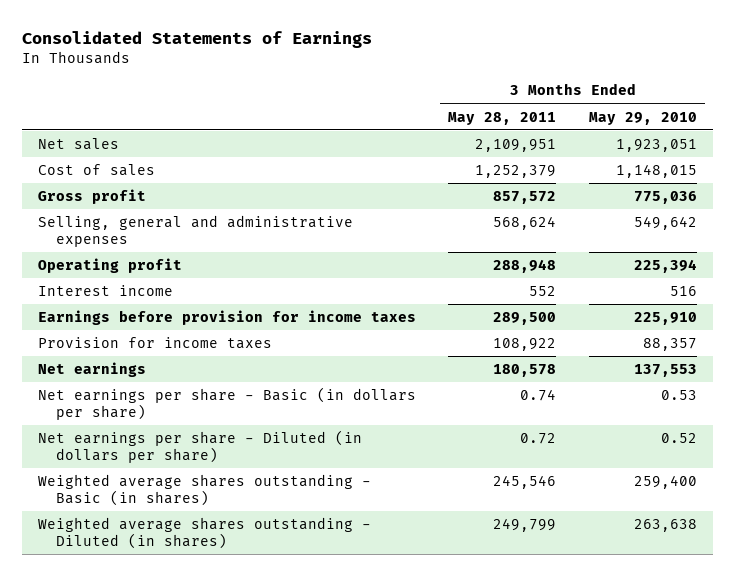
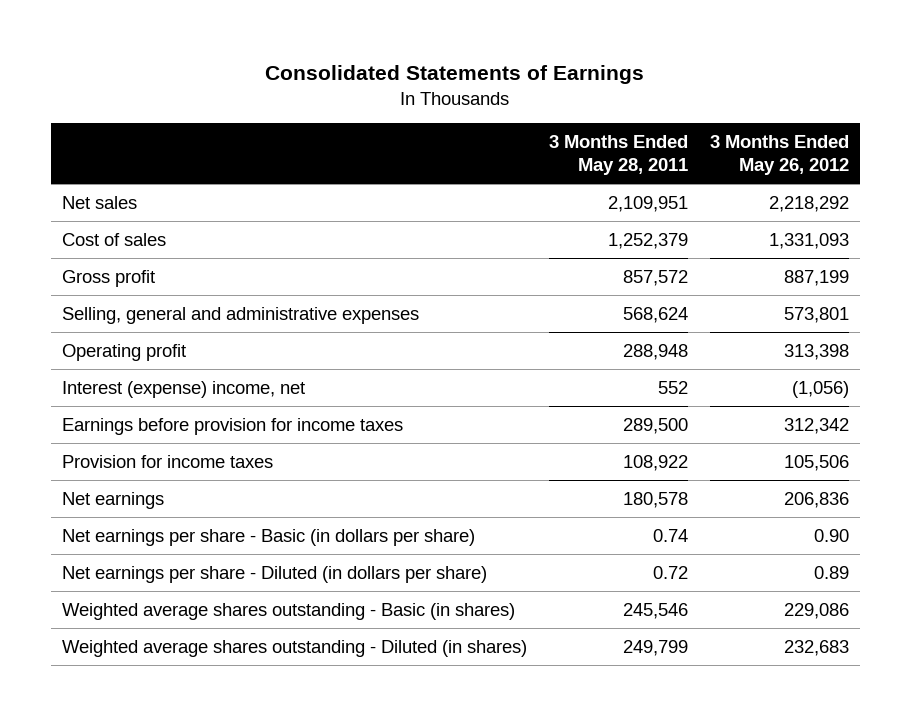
[589,111,698,125] May 29, 2010 -> none
none -> [709,134,849,176] 3 Months Ended May 26, 2012
[37,285,173,297] Interest income -> [62,380,306,398] Interest (expense) income, net

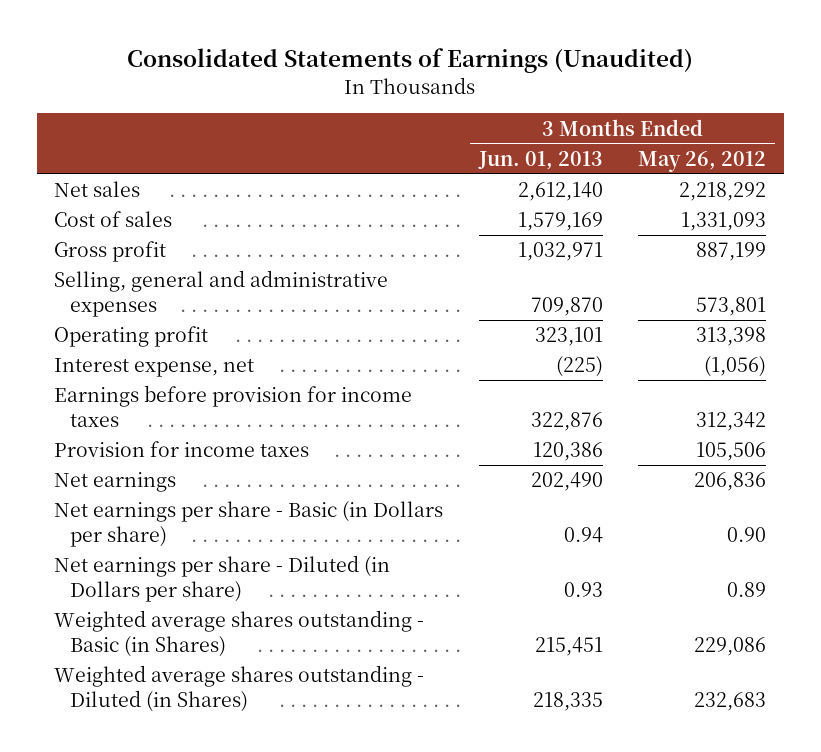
[265,64,645,84] Consolidated Statements of Earnings -> [127,48,694,74] Consolidated Statements of Earnings (Unaudited)
[548,134,688,176] 3 Months Ended May 28, 2011 -> none
none -> [477,150,603,170] Jun. 01, 2013
[62,380,306,398] Interest (expense) income, net -> [54,358,255,378] Interest expense, net
[62,528,476,546] Net earnings per share - Basic (in dollars per share) -> [54,501,444,548] Net earnings per share - Basic (in Dollars per share)
[62,565,488,583] Net earnings per share - Diluted (in dollars per share) -> [54,555,391,603] Net earnings per share - Diluted (in Dollars per share)
[62,602,516,620] Weighted average shares outstanding - Basic (in shares) -> [54,610,425,658] Weighted average shares outstanding - Basic (in Shares)
[62,639,528,657] Weighted average shares outstanding - Diluted (in shares) -> [54,665,425,713] Weighted average shares outstanding - Diluted (in Shares)

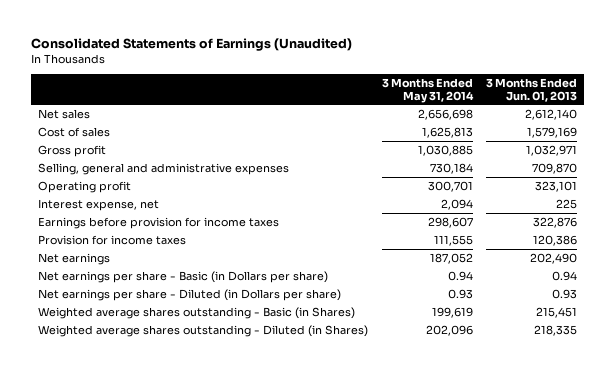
[638,150,767,172] May 26, 2012 -> none
none -> [381,77,474,103] 3 Months Ended May 31, 2014
[555,356,603,378] (225) -> [556,198,578,209] 225

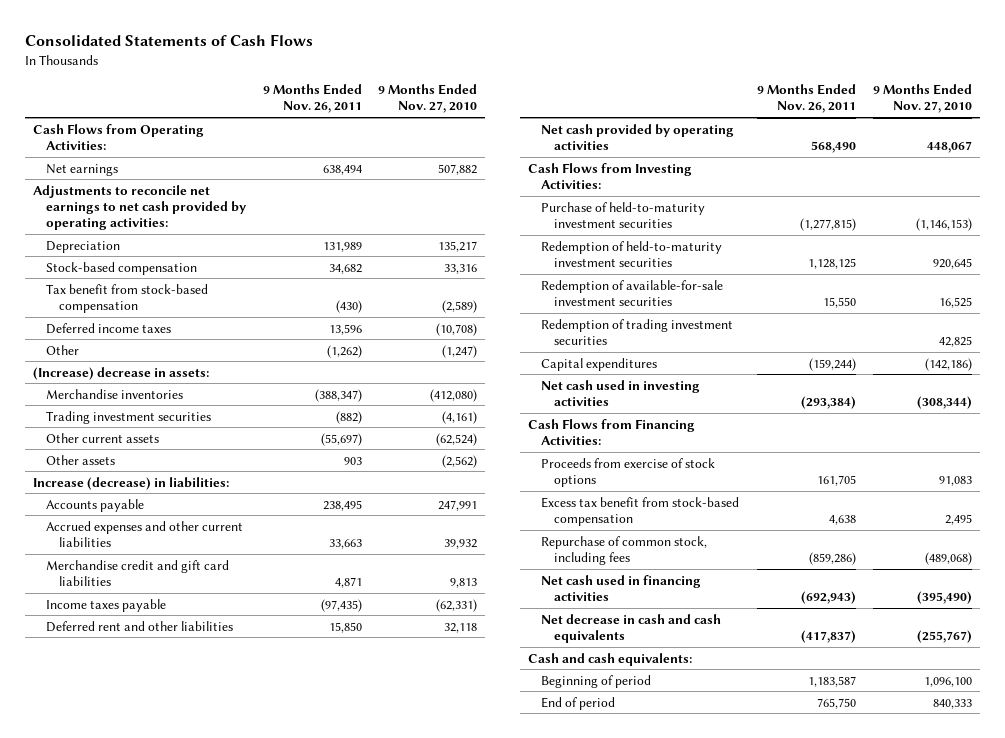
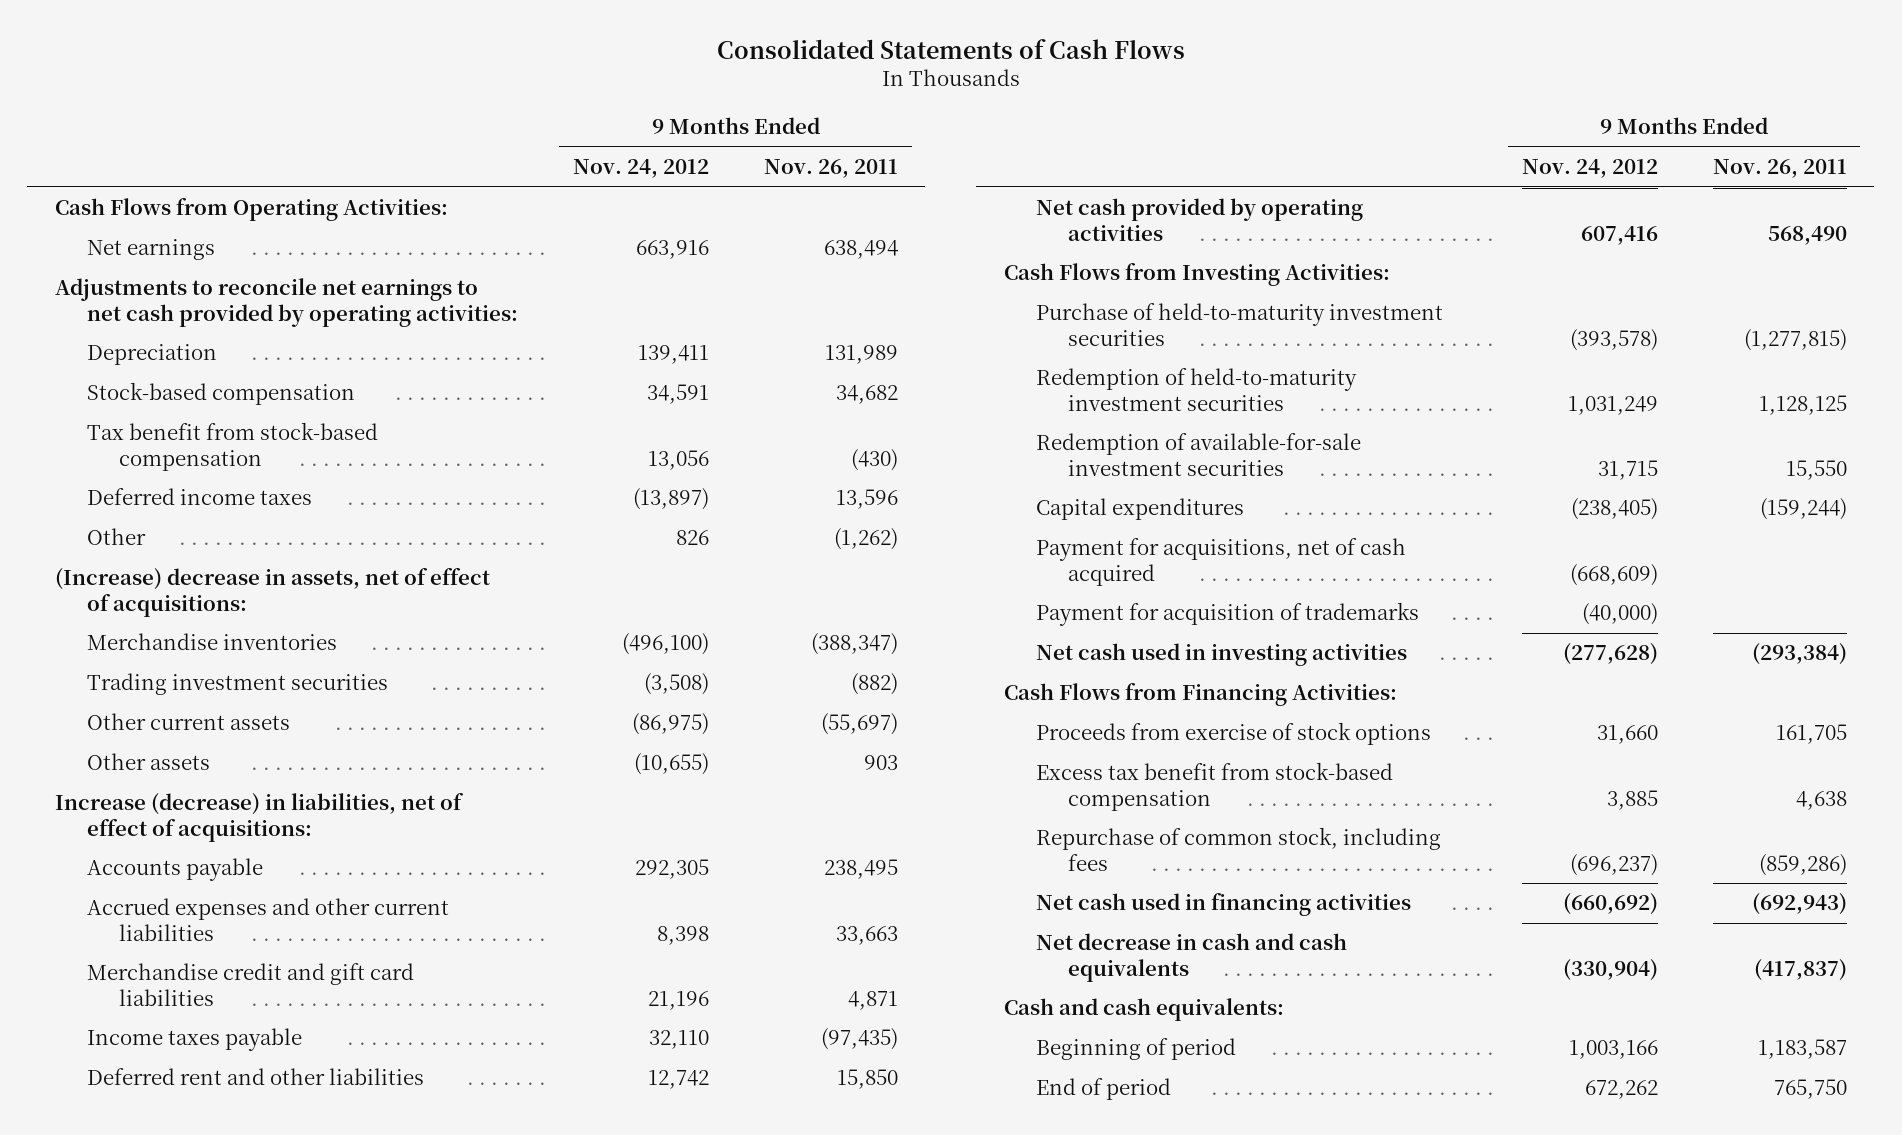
[378,84,478,114] 9 Months Ended Nov. 27, 2010 -> none
none -> [573,158,710,178] Nov. 24, 2012
[33,366,210,380] (Increase) decrease in assets: -> [54,568,490,617] (Increase) decrease in assets, net of effect of acquisitions:
[33,476,230,490] Increase (decrease) in liabilities: -> [54,793,464,842] Increase (decrease) in liabilities, net of effect of acquisitions:
[540,318,733,345] Redemption of trading investment securities -> none
none -> [1035,538,1406,586] Payment for acquisitions, net of cash acquired
none -> [1035,602,1419,627] Payment for acquisition of trademarks

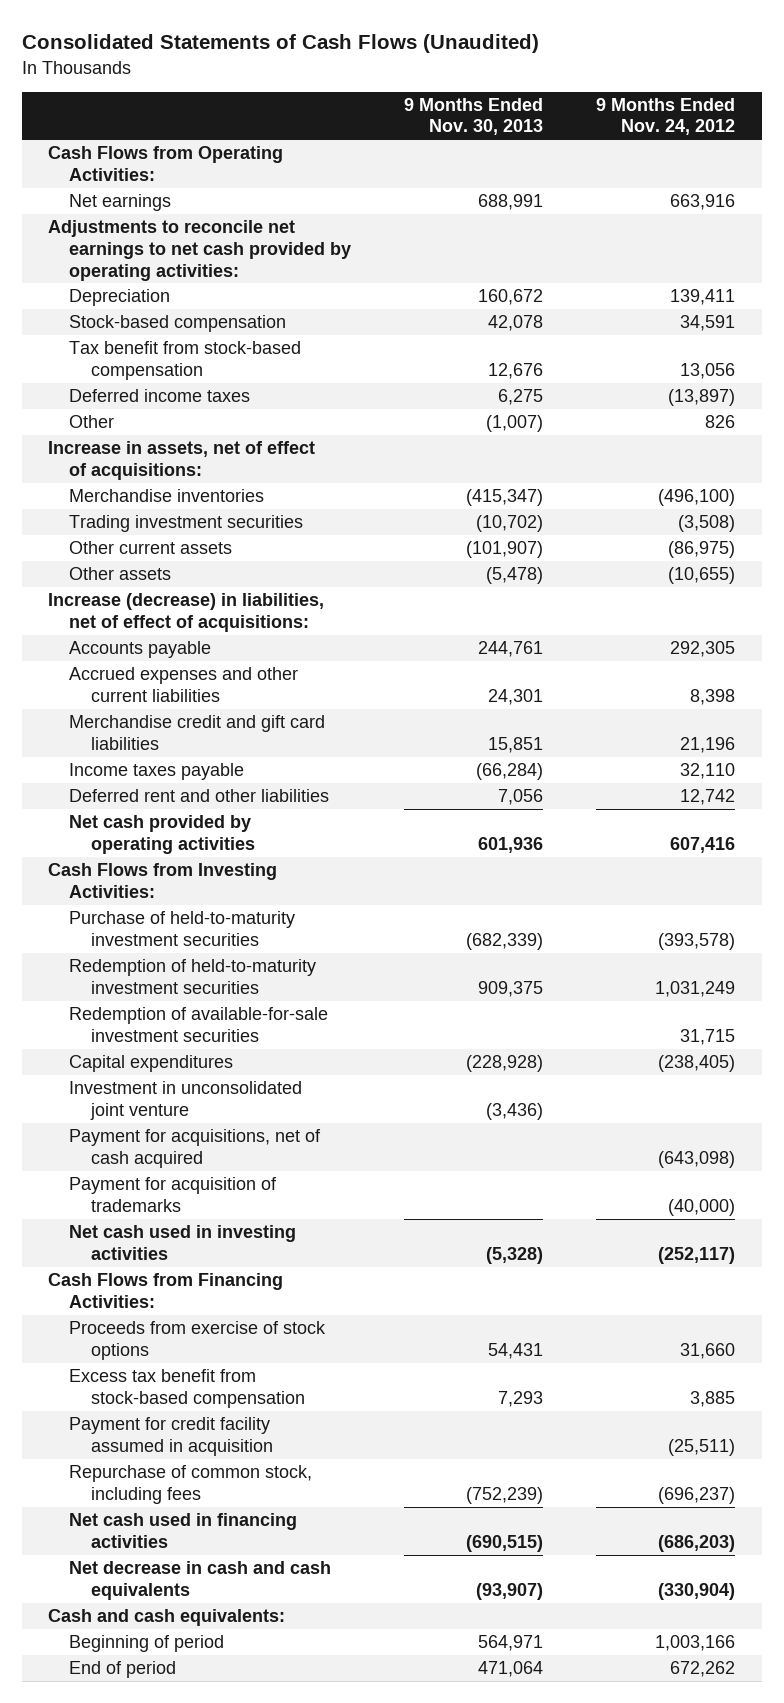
[716,38,1185,59] Consolidated Statements of Cash Flows -> [21,34,539,54] Consolidated Statements of Cash Flows (Unaudited)
[764,158,899,178] Nov. 26, 2011 -> none
none -> [404,97,544,136] 9 Months Ended Nov. 30, 2013
[54,568,490,617] (Increase) decrease in assets, net of effect of acquisitions: -> [48,441,316,480] Increase in assets, net of effect of acquisitions:
none -> [69,1081,303,1120] Investment in unconsolidated joint venture
[1569,563,1658,586] (668,609) -> [658,1150,736,1168] (643,098)
[1562,643,1658,666] (277,628) -> [658,1246,736,1264] (252,117)
none -> [69,1417,273,1456] Payment for credit facility assumed in acquisition
[1562,893,1658,916] (660,692) -> [658,1534,736,1552] (686,203)

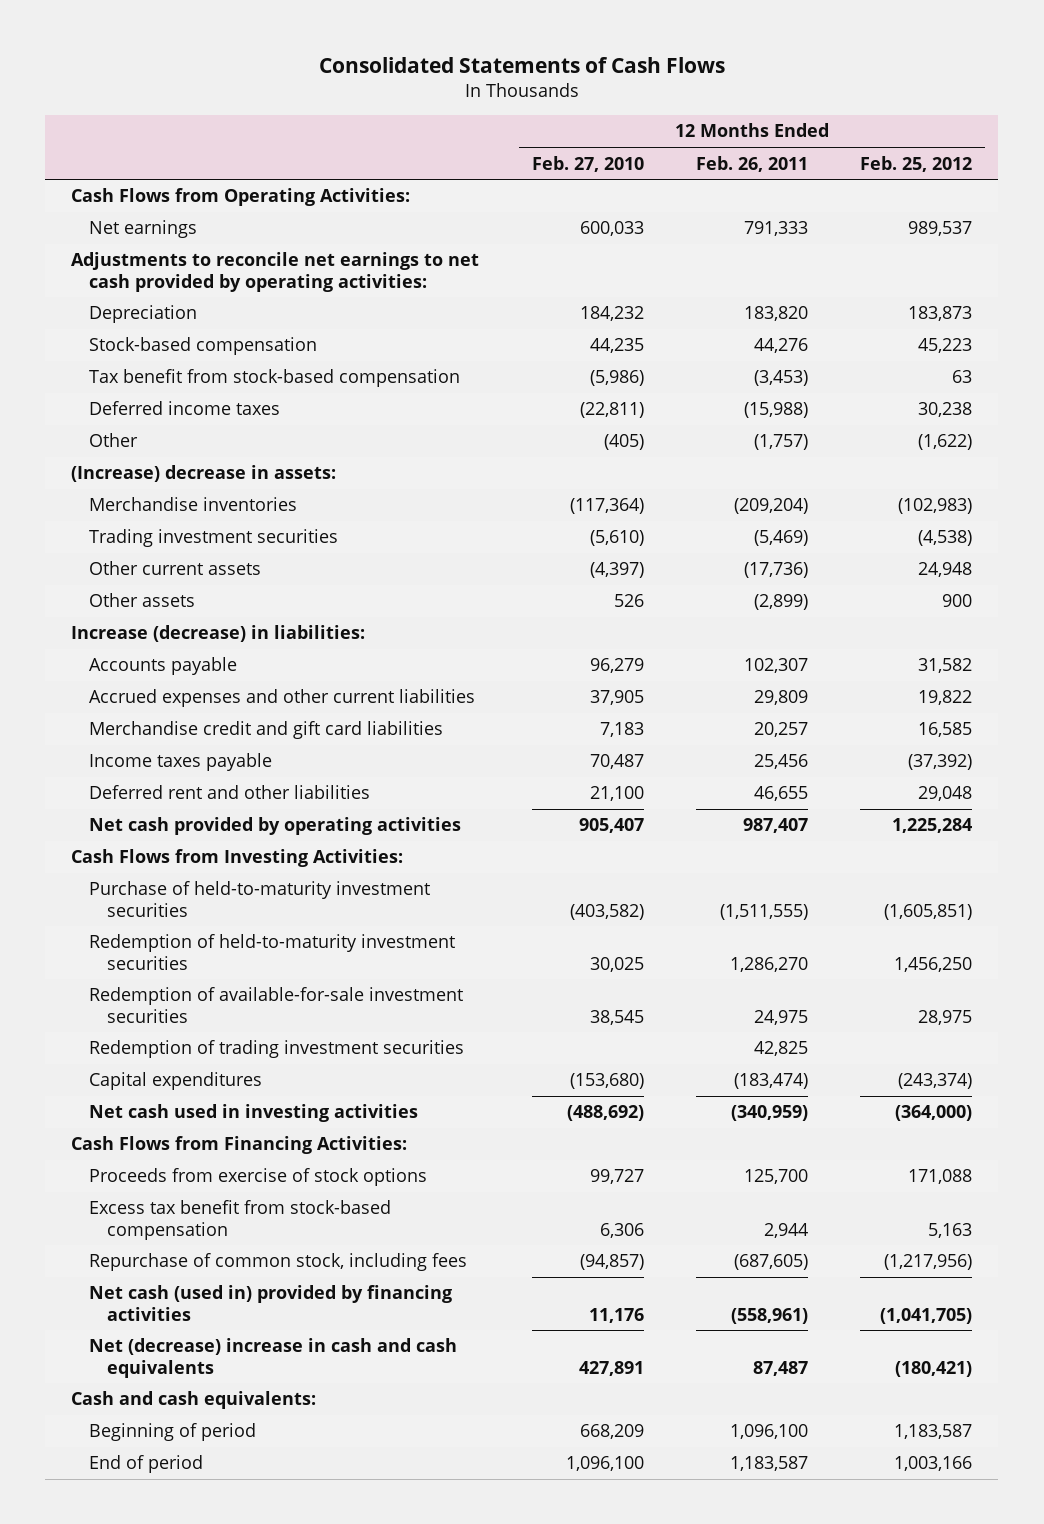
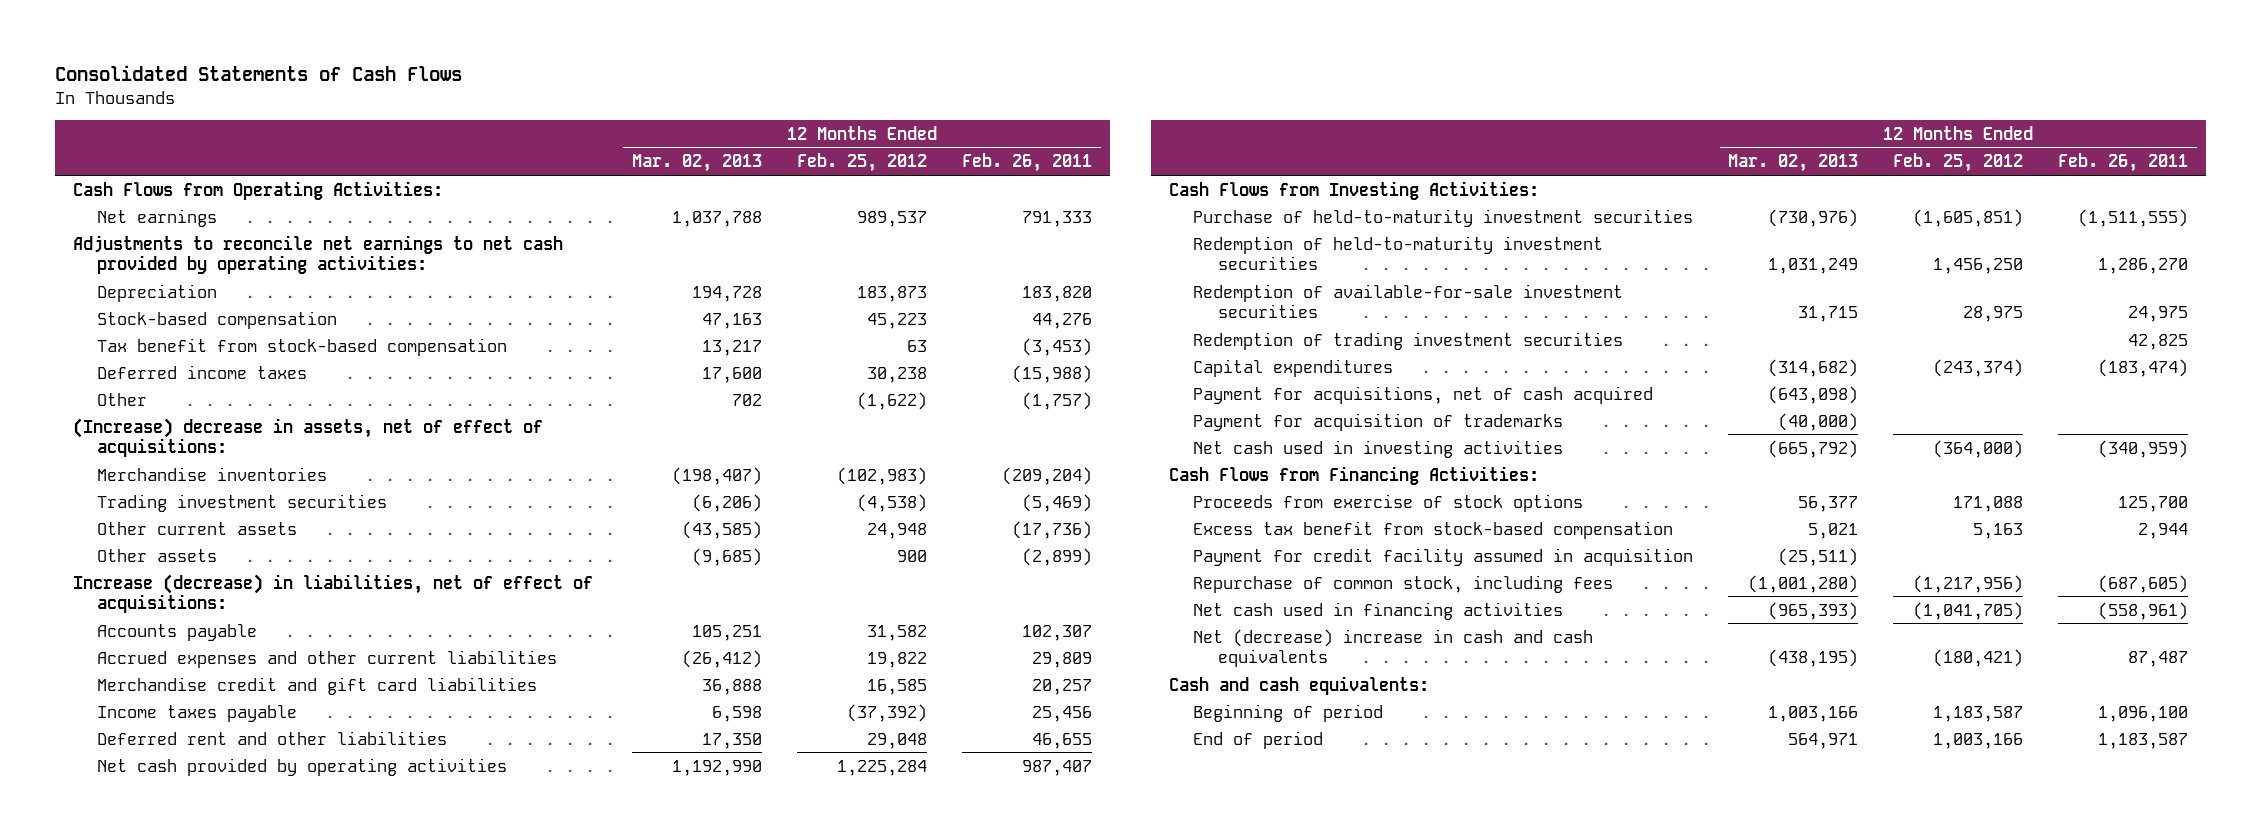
[531,155,644,172] Feb. 27, 2010 -> none
none -> [632,154,763,173] Mar. 02, 2013
[71,465,337,483] (Increase) decrease in assets: -> [72,417,543,458] (Increase) decrease in assets, net of effect of acquisitions:
[71,625,366,643] Increase (decrease) in liabilities: -> [72,573,593,614] Increase (decrease) in liabilities, net of effect of acquisitions:
none -> [1193,385,1654,404] Payment for acquisitions, net of cash acquired
none -> [1193,412,1564,431] Payment for acquisition of trademarks
none -> [1193,547,1694,566] Payment for credit facility assumed in acquisition
[89,1285,453,1321] Net cash (used in) provided by financing activities -> [1193,601,1564,620] Net cash used in financing activities

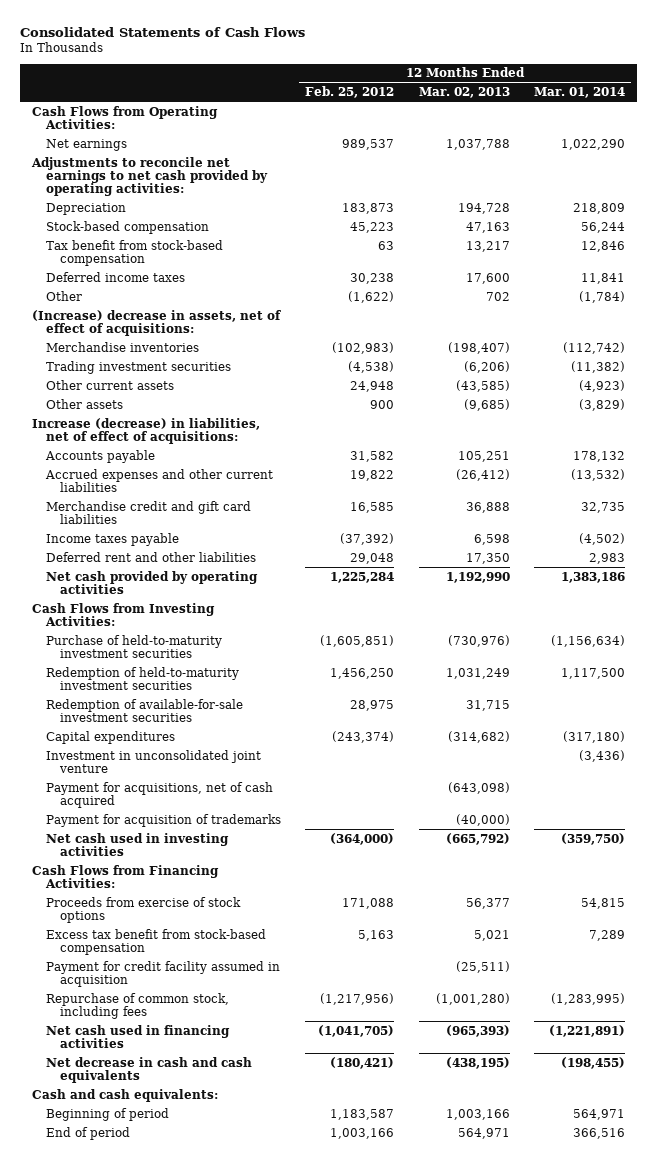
[962,153,1093,173] Feb. 26, 2011 -> none
none -> [534,87,626,99] Mar. 01, 2014
[1193,331,1624,350] Redemption of trading investment securities -> none
none -> [46,749,262,773] Investment in unconsolidated joint venture
[1193,628,1594,668] Net (decrease) increase in cash and cash equivalents -> [46,1056,253,1083] Net decrease in cash and cash equivalents

